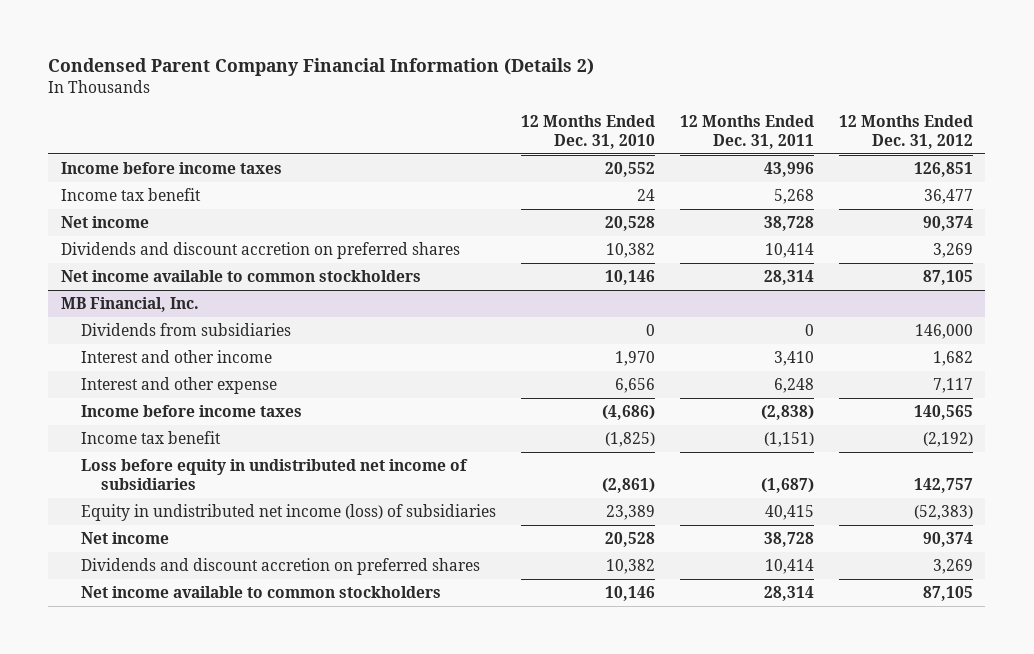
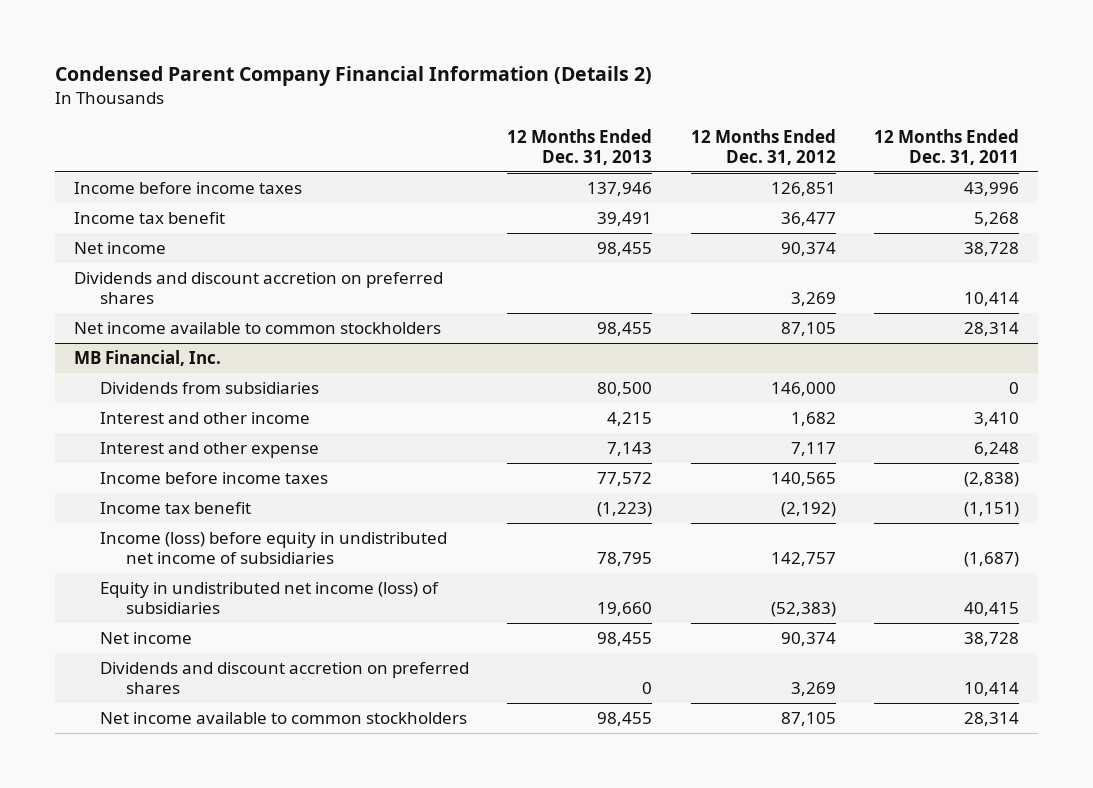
[520,115,655,149] 12 Months Ended Dec. 31, 2010 -> none
none -> [507,128,653,165] 12 Months Ended Dec. 31, 2013
[80,459,468,490] Loss before equity in undistributed net income of subsidiaries -> [99,532,447,565] Income (loss) before equity in undistributed net income of subsidiaries

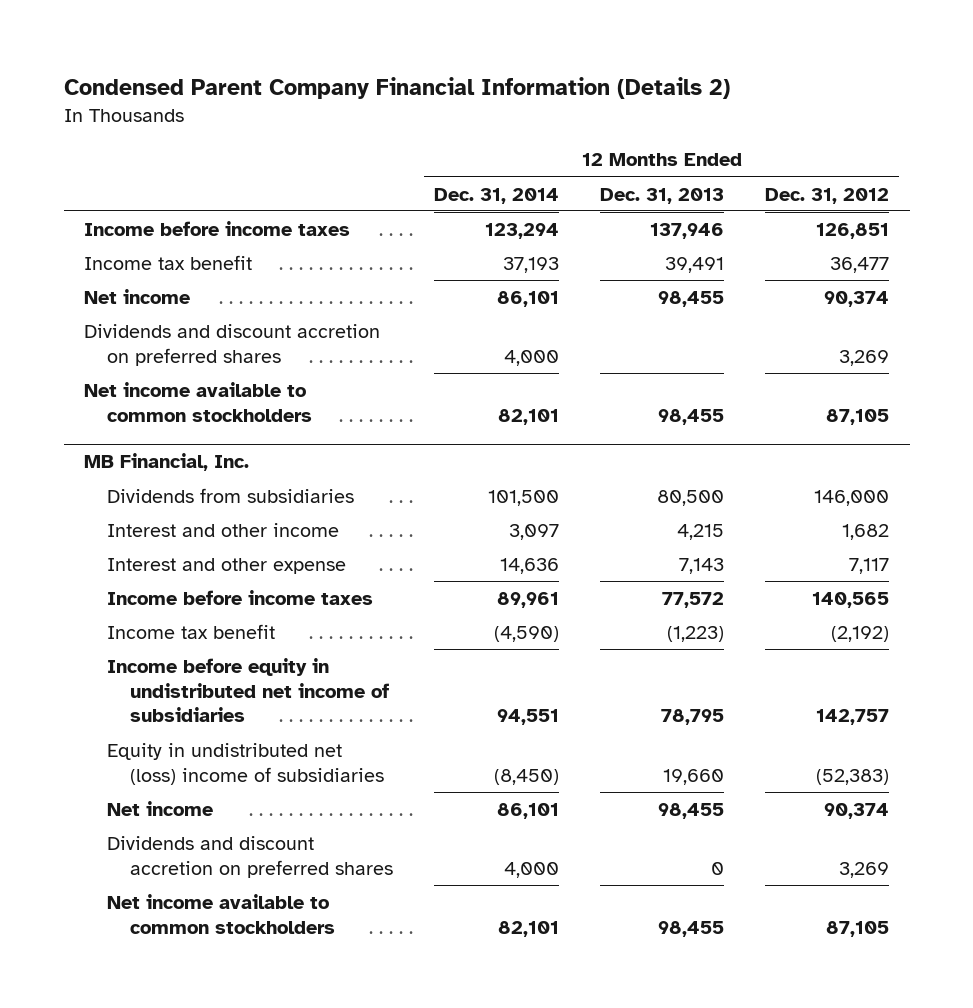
[873,128,1019,165] 12 Months Ended Dec. 31, 2011 -> none
none -> [434,187,560,204] Dec. 31, 2014
[99,532,447,565] Income (loss) before equity in undistributed net income of subsidiaries -> [107,657,389,723] Income before equity in undistributed net income of subsidiaries
[99,582,439,615] Equity in undistributed net income (loss) of subsidiaries -> [107,742,384,785] Equity in undistributed net (loss) income of subsidiaries

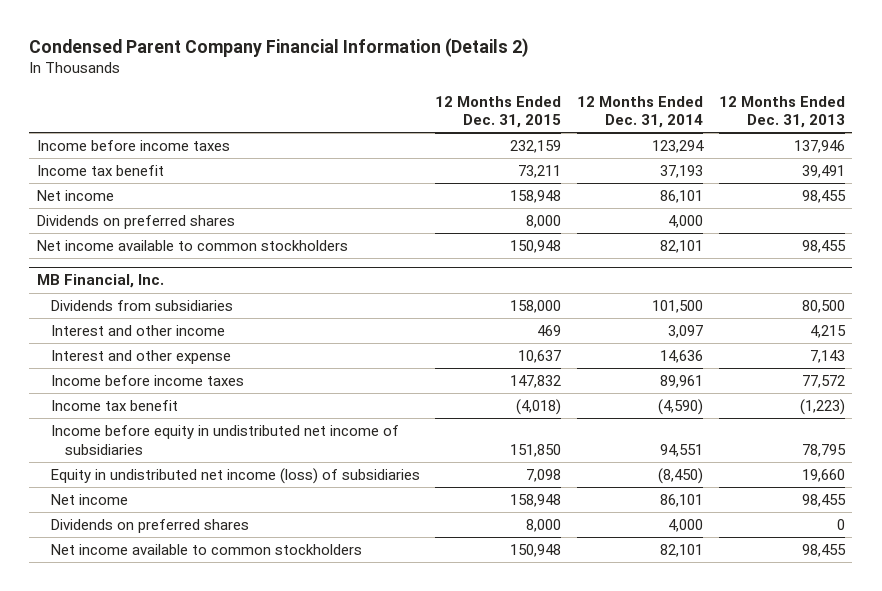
[765,187,890,204] Dec. 31, 2012 -> none
none -> [435,95,562,129] 12 Months Ended Dec. 31, 2015
[84,323,381,366] Dividends and discount accretion on preferred shares -> [37,215,236,230] Dividends on preferred shares
[107,742,384,785] Equity in undistributed net (loss) income of subsidiaries -> [50,468,420,485] Equity in undistributed net income (loss) of subsidiaries
[107,835,393,878] Dividends and discount accretion on preferred shares -> [50,519,249,534] Dividends on preferred shares

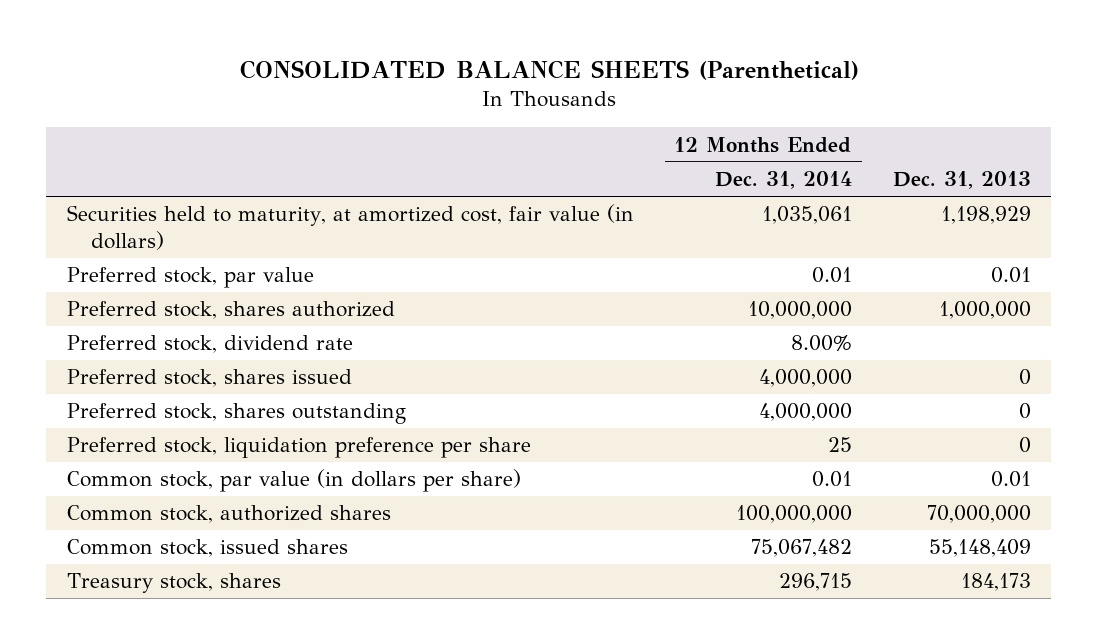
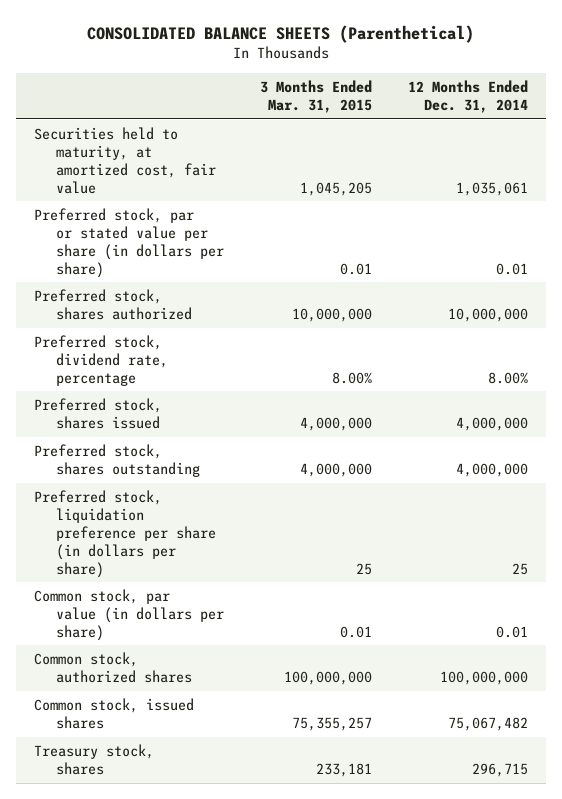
[892,171,1031,190] Dec. 31, 2013 -> none
none -> [259,79,372,113] 3 Months Ended Mar. 31, 2015
[66,204,634,251] Securities held to maturity, at amortized cost, fair value (in dollars) -> [34,126,216,194] Securities held to maturity, at amortized cost, fair value
[66,267,314,289] Preferred stock, par value -> [34,207,224,278] Preferred stock, par or stated value per share (in dollars per share)
[66,335,353,354] Preferred stock, dividend rate -> [34,334,168,386] Preferred stock, dividend rate, percentage
[66,437,531,459] Preferred stock, liquidation preference per share -> [34,489,216,578] Preferred stock, liquidation preference per share (in dollars per share)

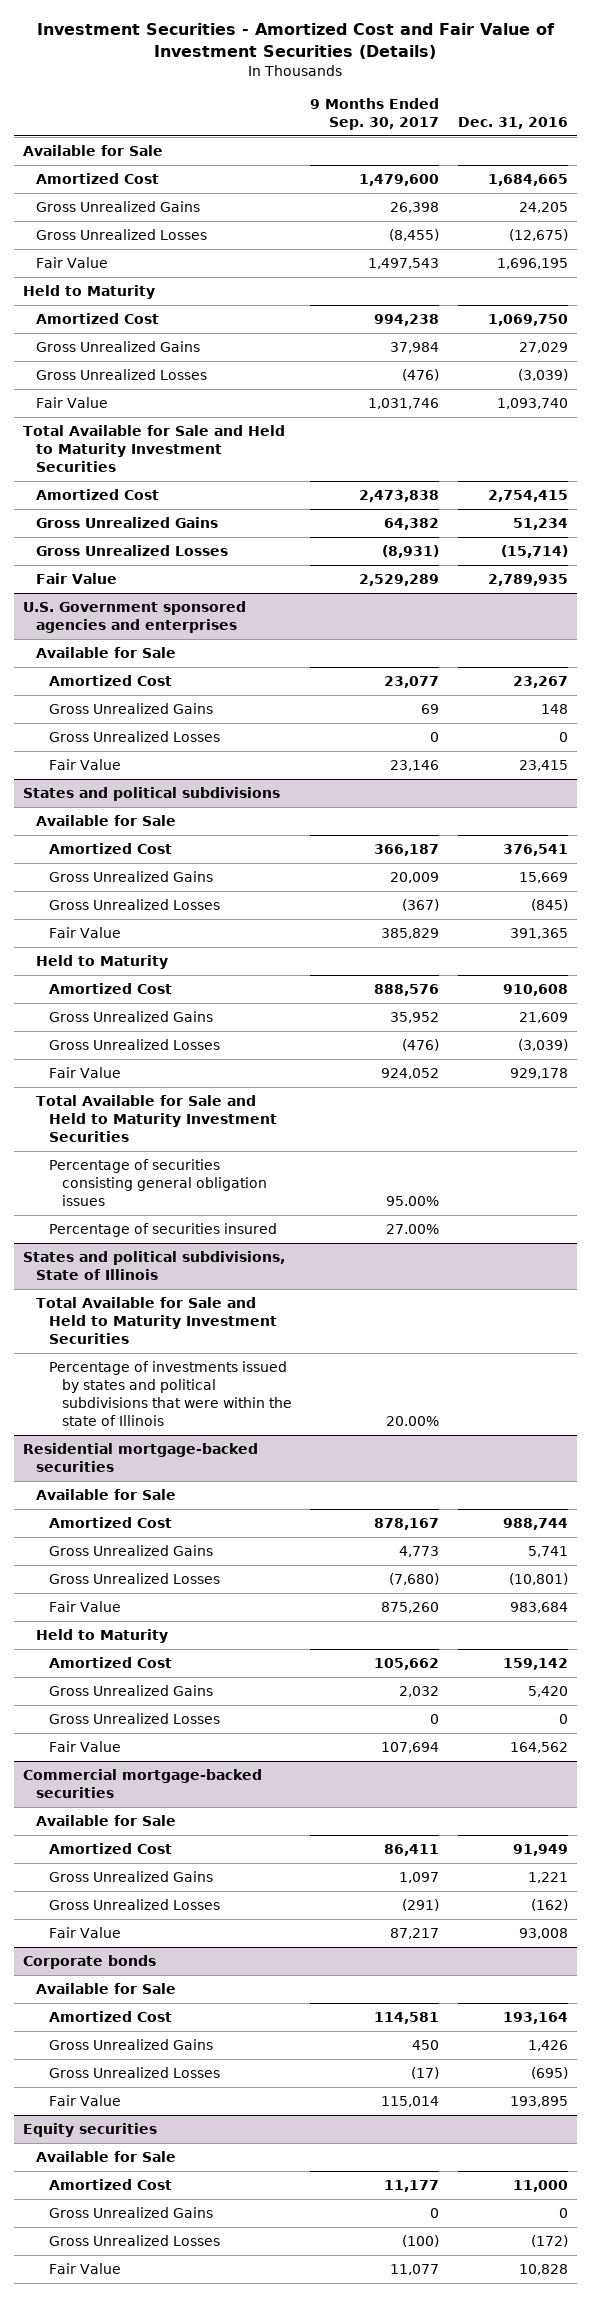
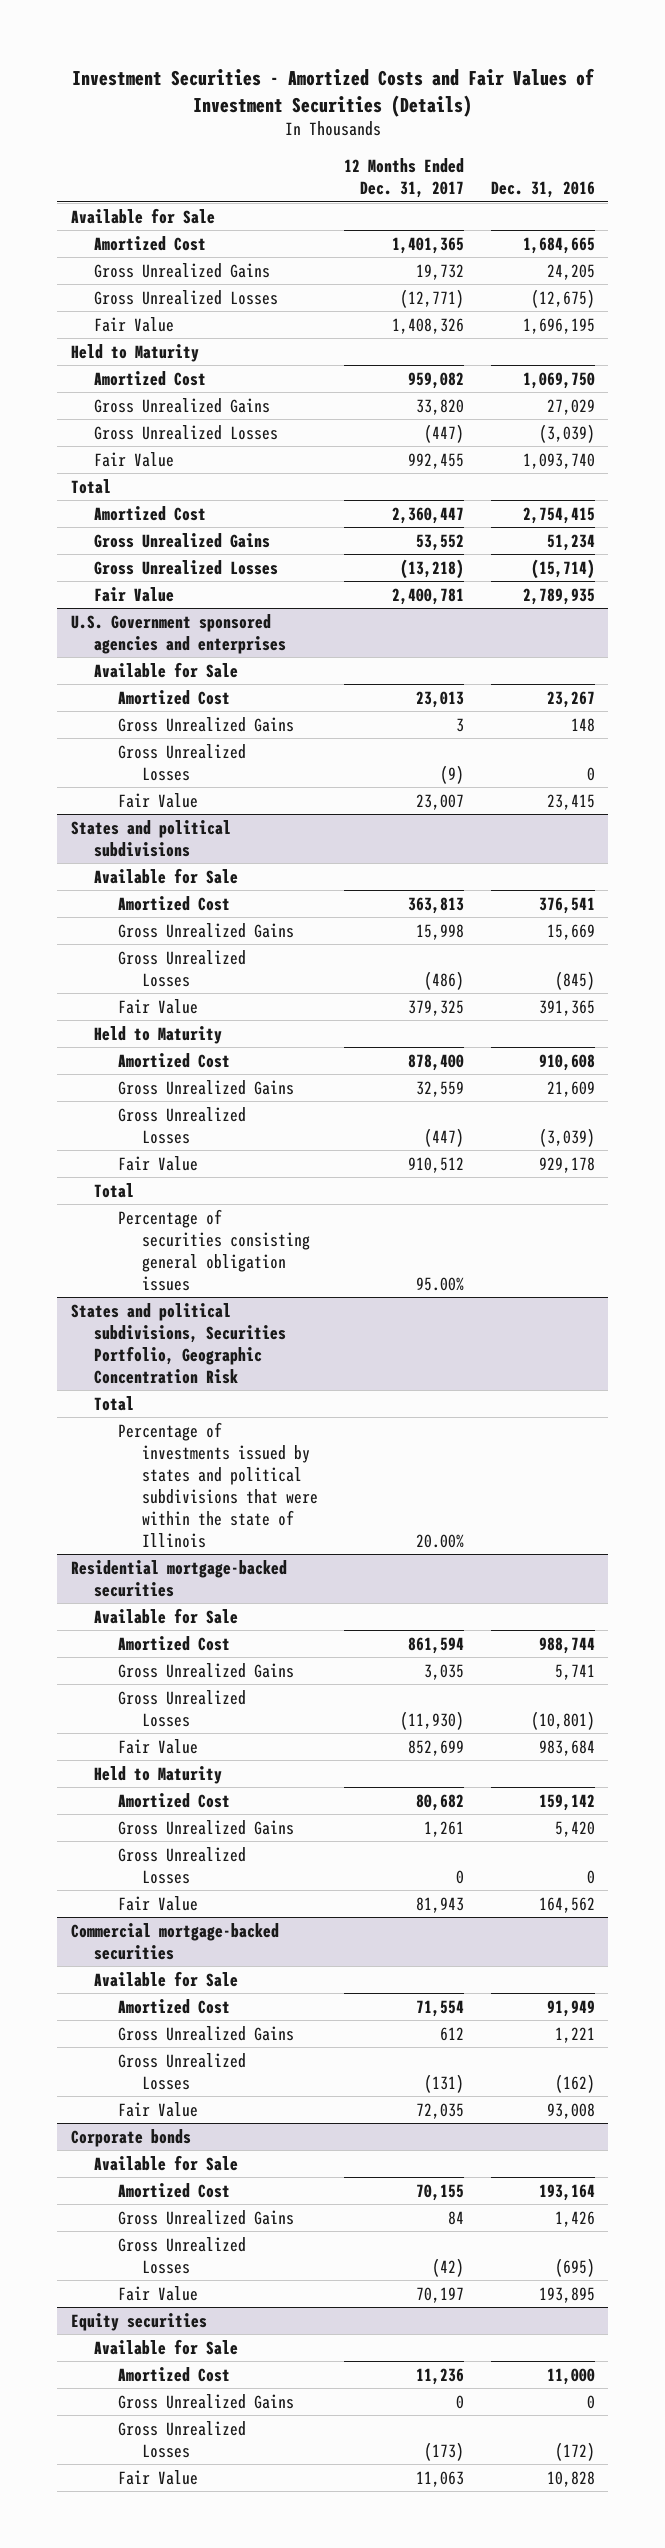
[37,23,556,60] Investment Securities - Amortized Cost and Fair Value of Investment Securities (Details) -> [71,67,595,117] Investment Securities - Amortized Costs and Fair Values of Investment Securities (Details)
[310,97,440,130] 9 Months Ended Sep. 30, 2017 -> none
none -> [344,158,465,199] 12 Months Ended Dec. 31, 2017
[23,425,286,472] Total Available for Sale and Held to Maturity Investment Securities -> [70,478,111,494] Total
[35,1095,277,1142] Total Available for Sale and Held to Maturity Investment Securities -> [94,1182,135,1198] Total
[48,1223,277,1238] Percentage of securities insured -> none
[23,1251,286,1280] States and political subdivisions, State of Illinois -> none
none -> [70,1302,287,1384] States and political subdivisions, Securities Portfolio, Geographic Concentration Risk
[35,1297,277,1344] Total Available for Sale and Held to Maturity Investment Securities -> [94,1395,135,1411] Total

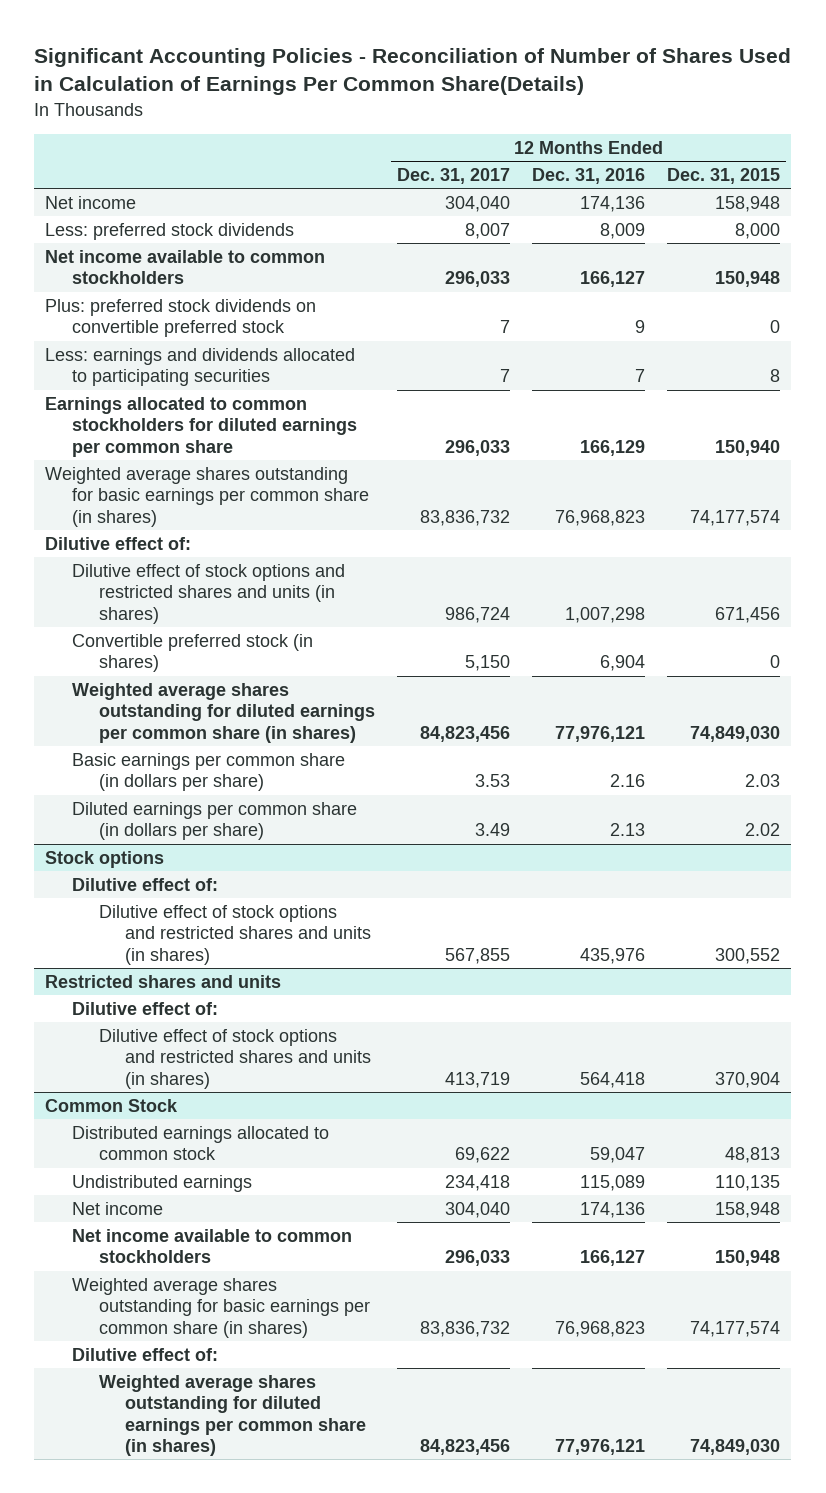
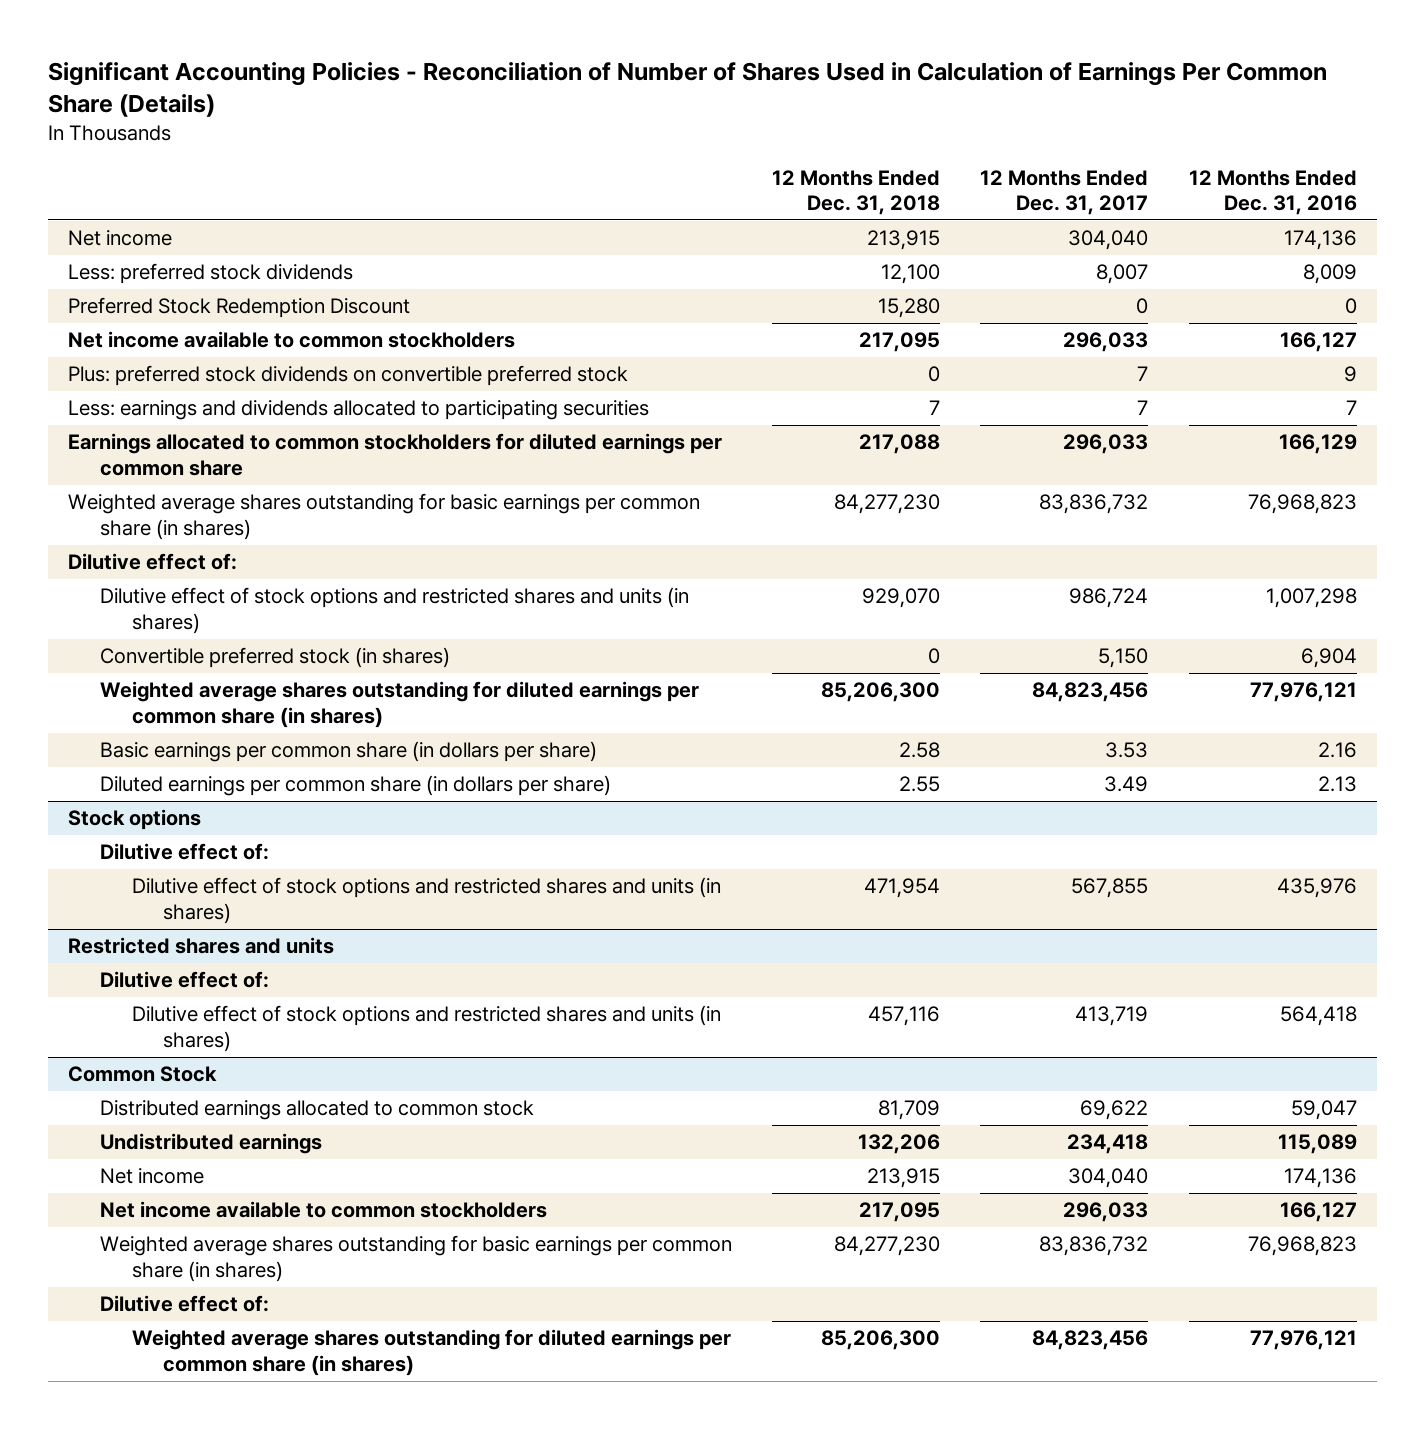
[34,47,792,95] Significant Accounting Policies - Reconciliation of Number of Shares Used in Calculation of Earnings Per Common Share(Details) -> [47,61,1327,117] Significant Accounting Policies - Reconciliation of Number of Shares Used in Calculation of Earnings Per Common Share (Details)
[667,167,781,184] Dec. 31, 2015 -> none
none -> [771,169,940,216] 12 Months Ended Dec. 31, 2018
none -> [67,297,410,319] Preferred Stock Redemption Discount

